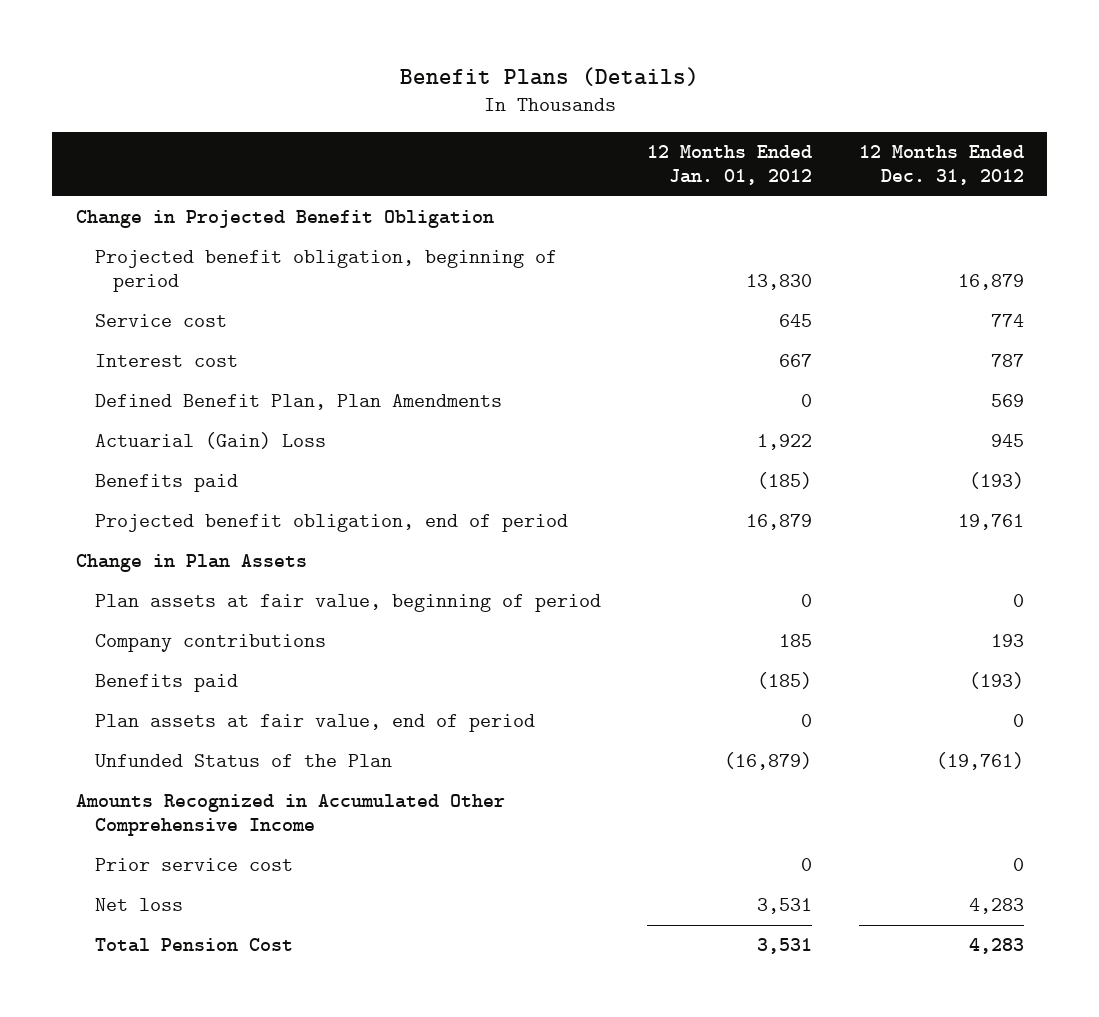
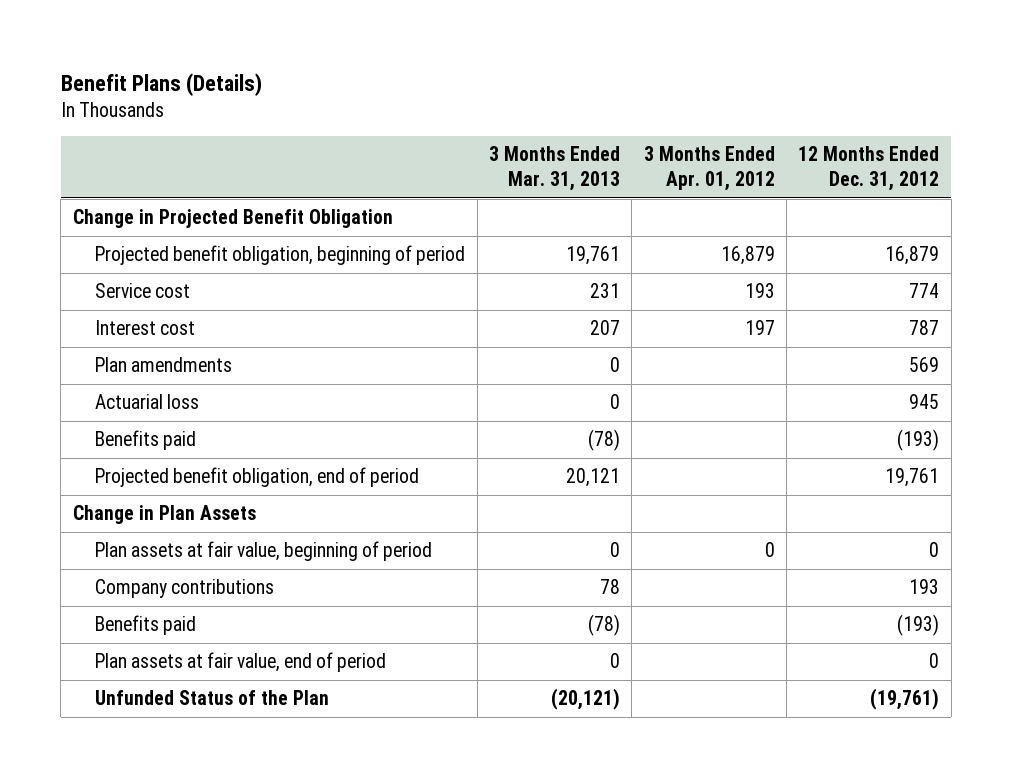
[647,144,813,186] 12 Months Ended Jan. 01, 2012 -> none
none -> [488,146,620,192] 3 Months Ended Mar. 31, 2013
none -> [643,146,775,192] 3 Months Ended Apr. 01, 2012
[94,394,502,411] Defined Benefit Plan, Plan Amendments -> [95,357,233,373] Plan amendments
[94,432,326,450] Actuarial (Gain) Loss -> [95,394,200,410] Actuarial loss
[75,794,505,837] Amounts Recognized in Accumulated Other Comprehensive Income -> none
[94,858,293,872] Prior service cost -> none
[94,898,183,912] Net loss -> none
[94,938,293,953] Total Pension Cost -> none

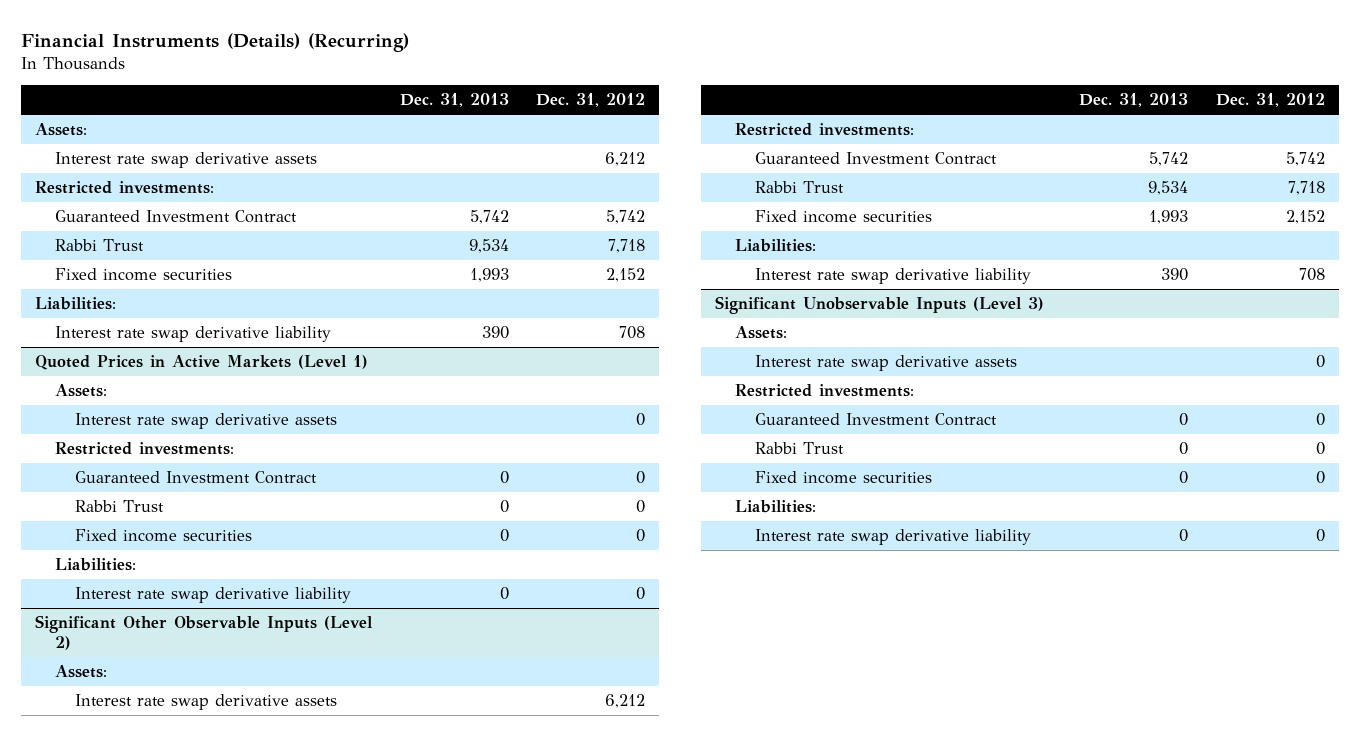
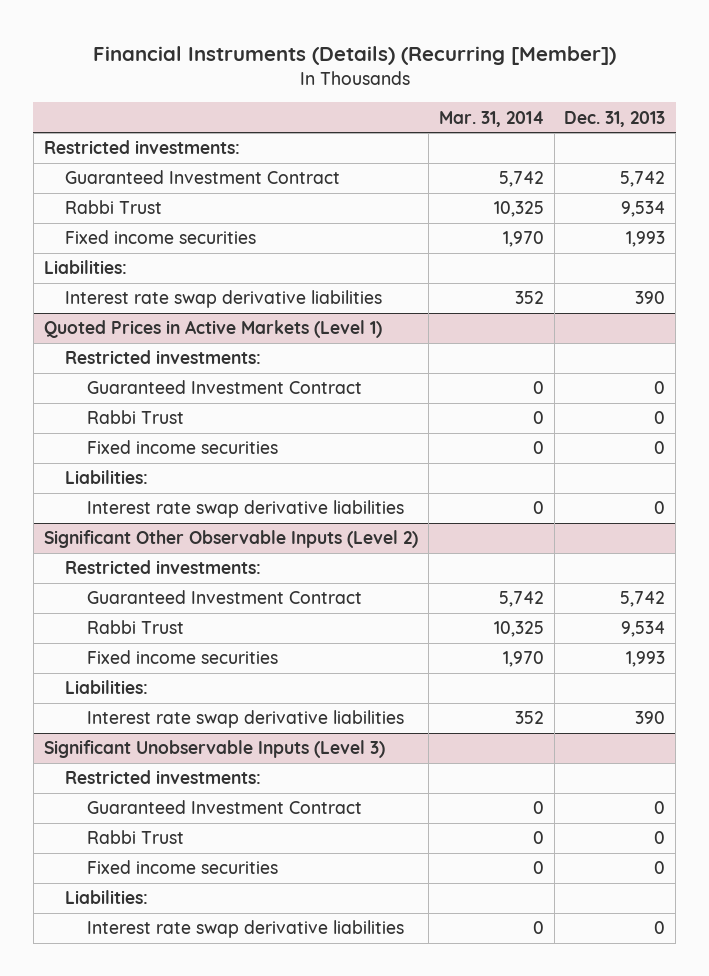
[20,32,409,52] Financial Instruments (Details) (Recurring) -> [92,45,616,65] Financial Instruments (Details) (Recurring [Member])
[536,93,646,108] Dec. 31, 2012 -> none
none -> [438,110,544,127] Mar. 31, 2014
[34,123,87,137] Assets: -> none
[54,152,317,169] Interest rate swap derivative assets -> none
[54,326,331,343] Interest rate swap derivative liability -> [65,290,383,309] Interest rate swap derivative liabilities
[54,384,107,398] Assets: -> none
[75,413,338,430] Interest rate swap derivative assets -> none
[75,587,352,604] Interest rate swap derivative liability -> [86,500,404,519] Interest rate swap derivative liabilities
[54,665,107,679] Assets: -> none
[75,694,338,711] Interest rate swap derivative assets -> none
[755,268,1032,285] Interest rate swap derivative liability -> [86,710,404,729] Interest rate swap derivative liabilities
[734,326,787,340] Assets: -> none
[755,355,1018,372] Interest rate swap derivative assets -> none
[755,529,1032,546] Interest rate swap derivative liability -> [86,920,404,939] Interest rate swap derivative liabilities

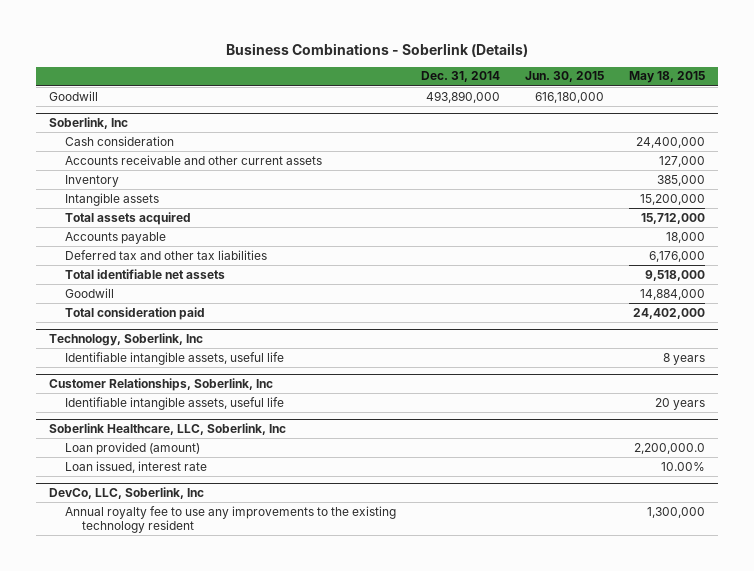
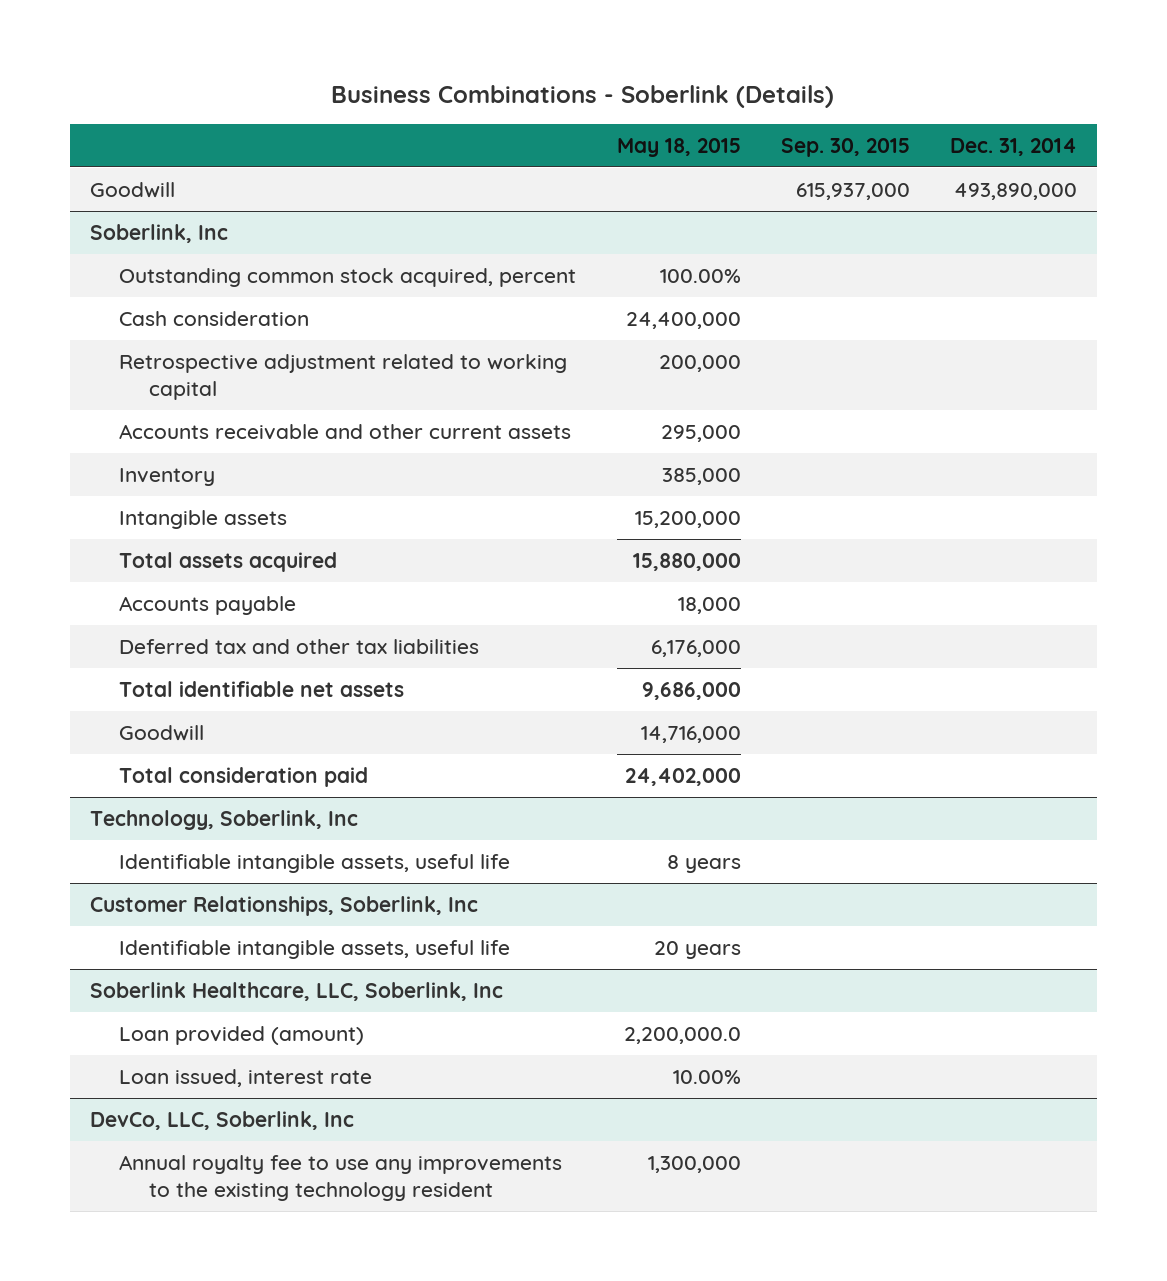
[525,71,605,83] Jun. 30, 2015 -> none
none -> [780,137,910,157] Sep. 30, 2015
none -> [119,267,577,287] Outstanding common stock acquired, percent
none -> [119,353,568,400] Retrospective adjustment related to working capital
[659,155,706,167] 127,000 -> [660,424,741,442] 295,000
[641,212,706,224] 15,712,000 -> [632,552,741,571] 15,880,000
[645,269,706,281] 9,518,000 -> [641,681,741,700] 9,686,000
[640,288,706,300] 14,884,000 -> [640,725,741,743] 14,716,000

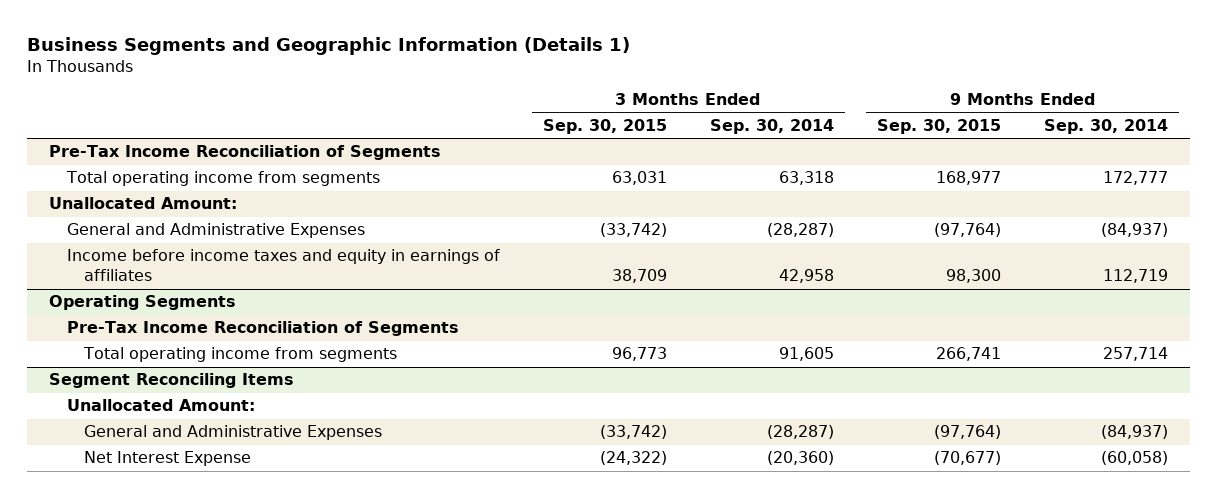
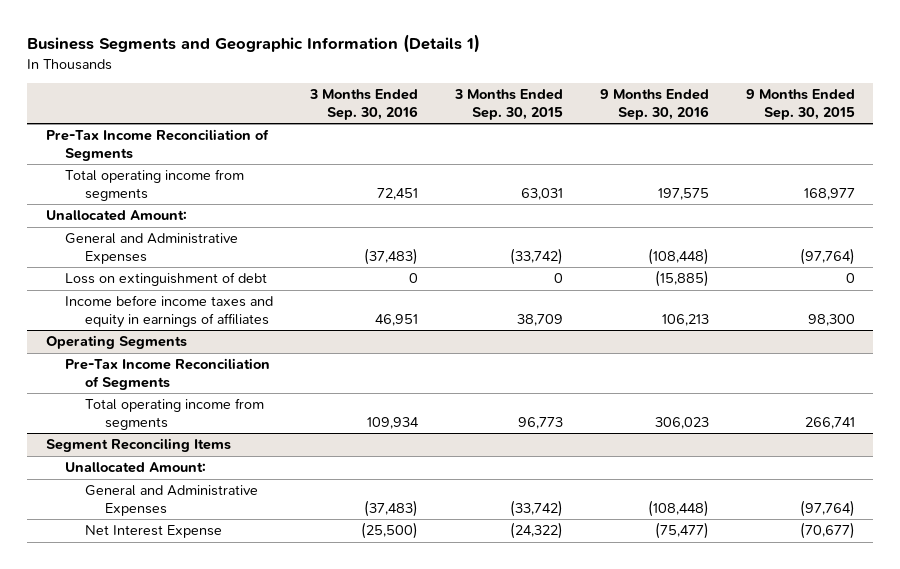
[709,119,834,135] Sep. 30, 2014 -> none
[1044,119,1169,135] Sep. 30, 2014 -> none
none -> [309,89,419,120] 3 Months Ended Sep. 30, 2016
none -> [599,89,709,120] 9 Months Ended Sep. 30, 2016
none -> [65,272,268,287] Loss on extinguishment of debt

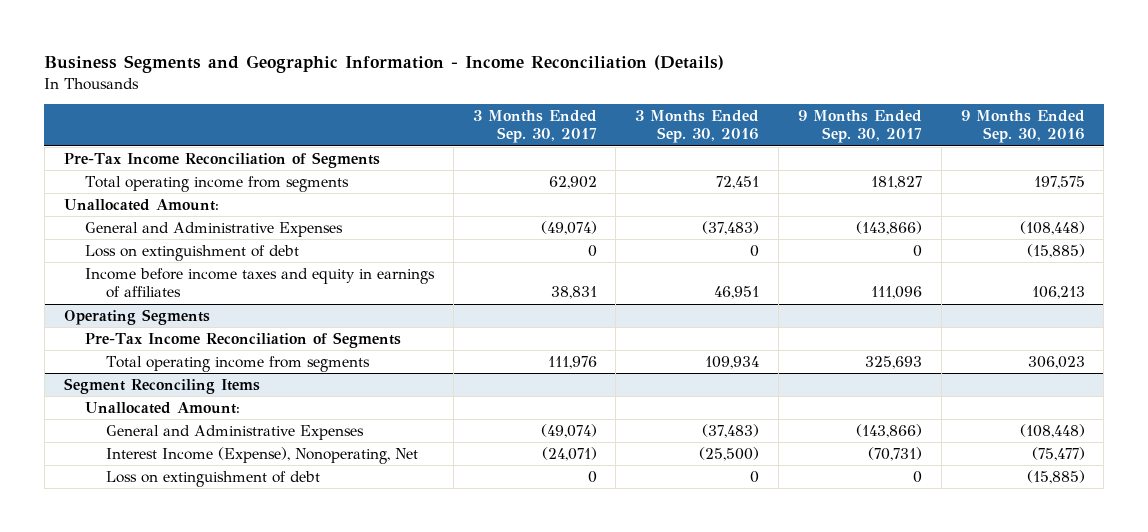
[27,34,481,54] Business Segments and Geographic Information (Details 1) -> [44,55,725,74] Business Segments and Geographic Information - Income Reconciliation (Details)
[454,89,564,120] 3 Months Ended Sep. 30, 2015 -> none
[745,89,855,120] 9 Months Ended Sep. 30, 2015 -> none
none -> [472,110,597,144] 3 Months Ended Sep. 30, 2017
none -> [797,110,922,144] 9 Months Ended Sep. 30, 2017
[85,525,223,539] Net Interest Expense -> [106,446,419,464] Interest Income (Expense), Nonoperating, Net
none -> [106,470,321,487] Loss on extinguishment of debt

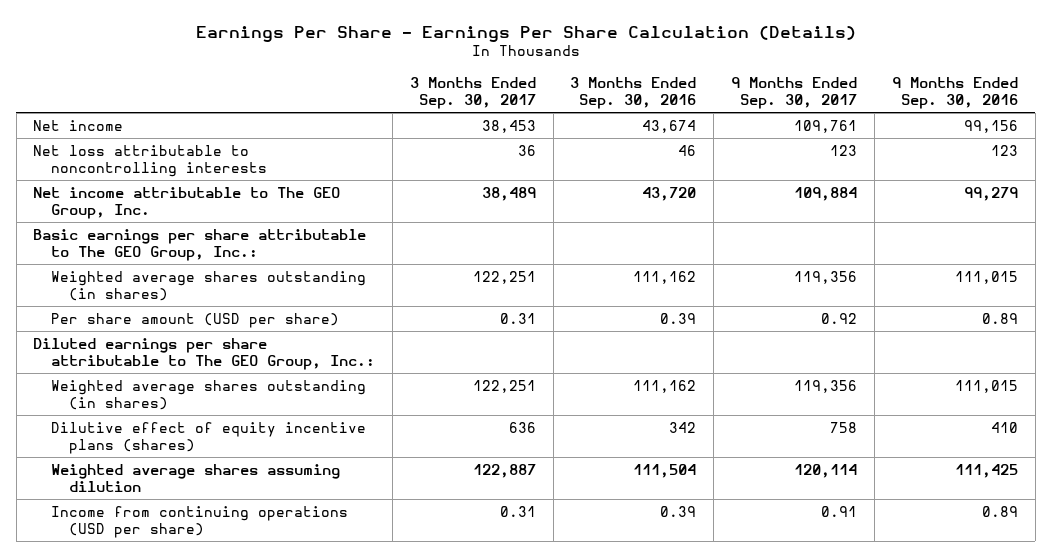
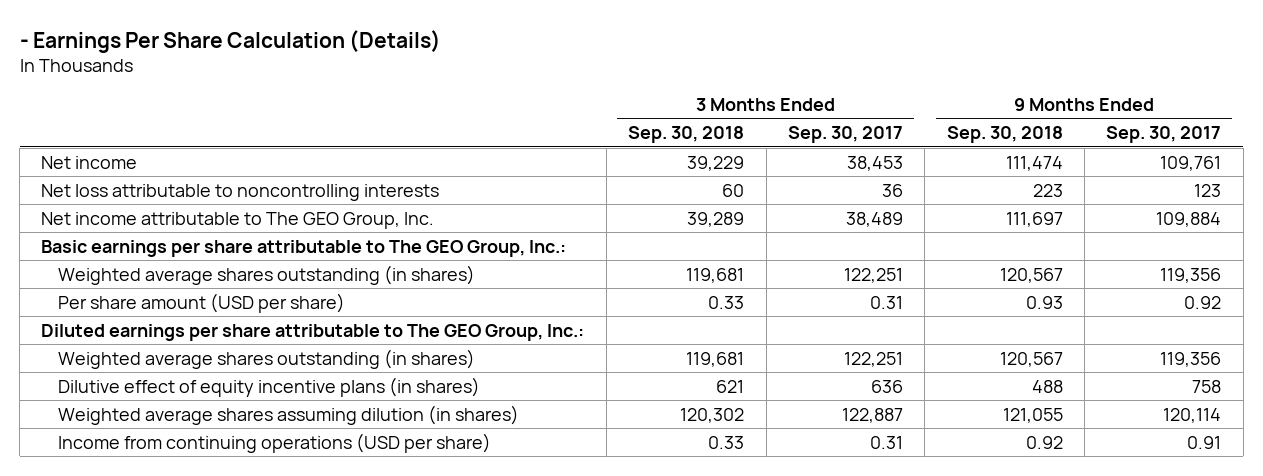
[195,25,856,42] Earnings Per Share - Earnings Per Share Calculation (Details) -> [19,29,441,53] - Earnings Per Share Calculation (Details)
[570,77,697,110] 3 Months Ended Sep. 30, 2016 -> none
[891,77,1018,110] 9 Months Ended Sep. 30, 2016 -> none
none -> [628,126,745,144] Sep. 30, 2018
none -> [946,126,1063,144] Sep. 30, 2018
[51,421,367,454] Dilutive effect of equity incentive plans (shares) -> [57,376,480,397] Dilutive effect of equity incentive plans (in shares)
[51,463,341,492] Weighted average shares assuming dilution -> [57,404,519,425] Weighted average shares assuming dilution (in shares)

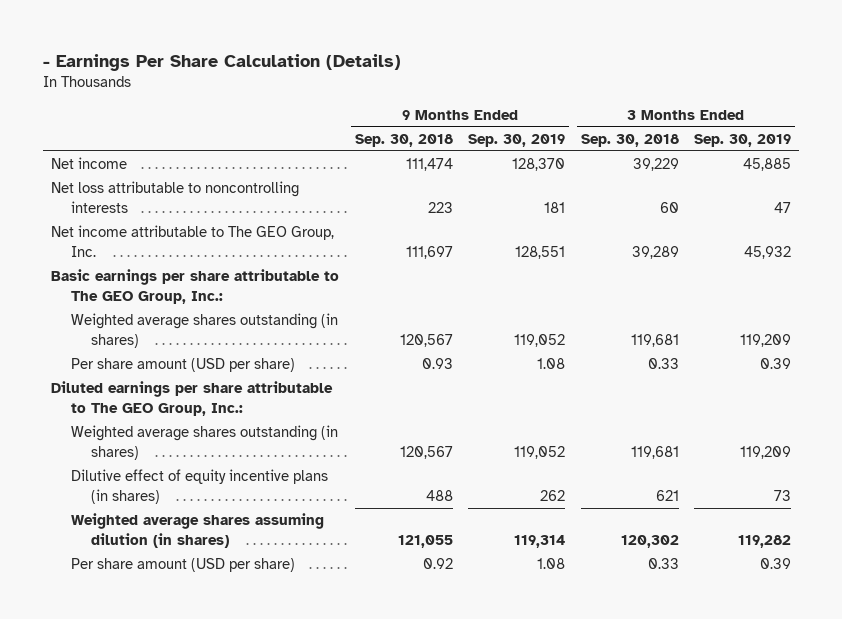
[787,126,903,144] Sep. 30, 2017 -> none
[1106,126,1222,144] Sep. 30, 2017 -> none
none -> [468,133,566,147] Sep. 30, 2019
none -> [694,133,792,147] Sep. 30, 2019
[57,432,491,453] Income from continuing operations (USD per share) -> [70,558,295,573] Per share amount (USD per share)

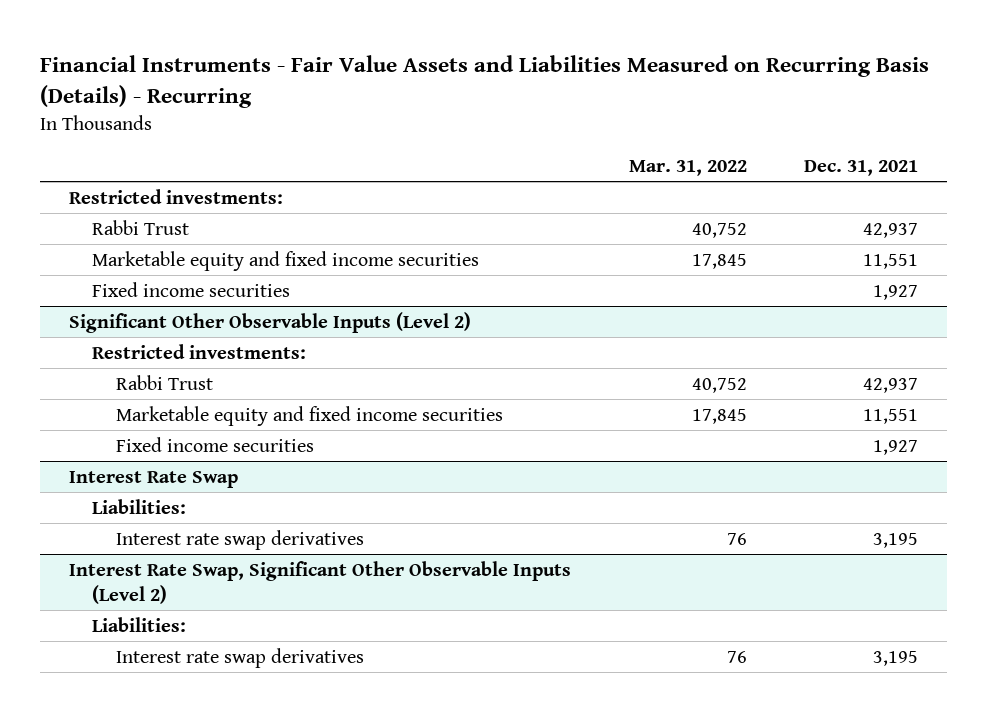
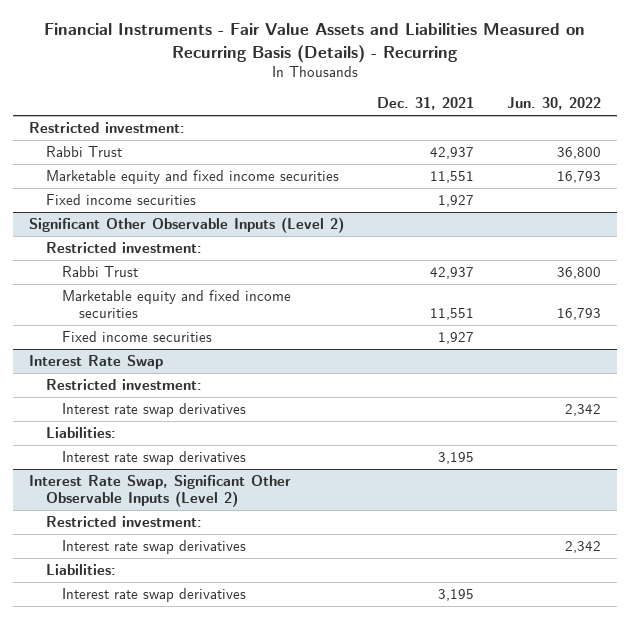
[628,160,747,177] Mar. 31, 2022 -> none
none -> [506,97,601,111] Jun. 30, 2022
[69,188,284,204] Restricted investments: -> [29,122,186,134] Restricted investment:
[92,343,307,359] Restricted investments: -> [45,242,202,254] Restricted investment:
none -> [45,379,202,391] Restricted investment:
none -> [62,403,247,418] Interest rate swap derivatives
none -> [45,516,202,528] Restricted investment:
none -> [62,540,247,555] Interest rate swap derivatives

